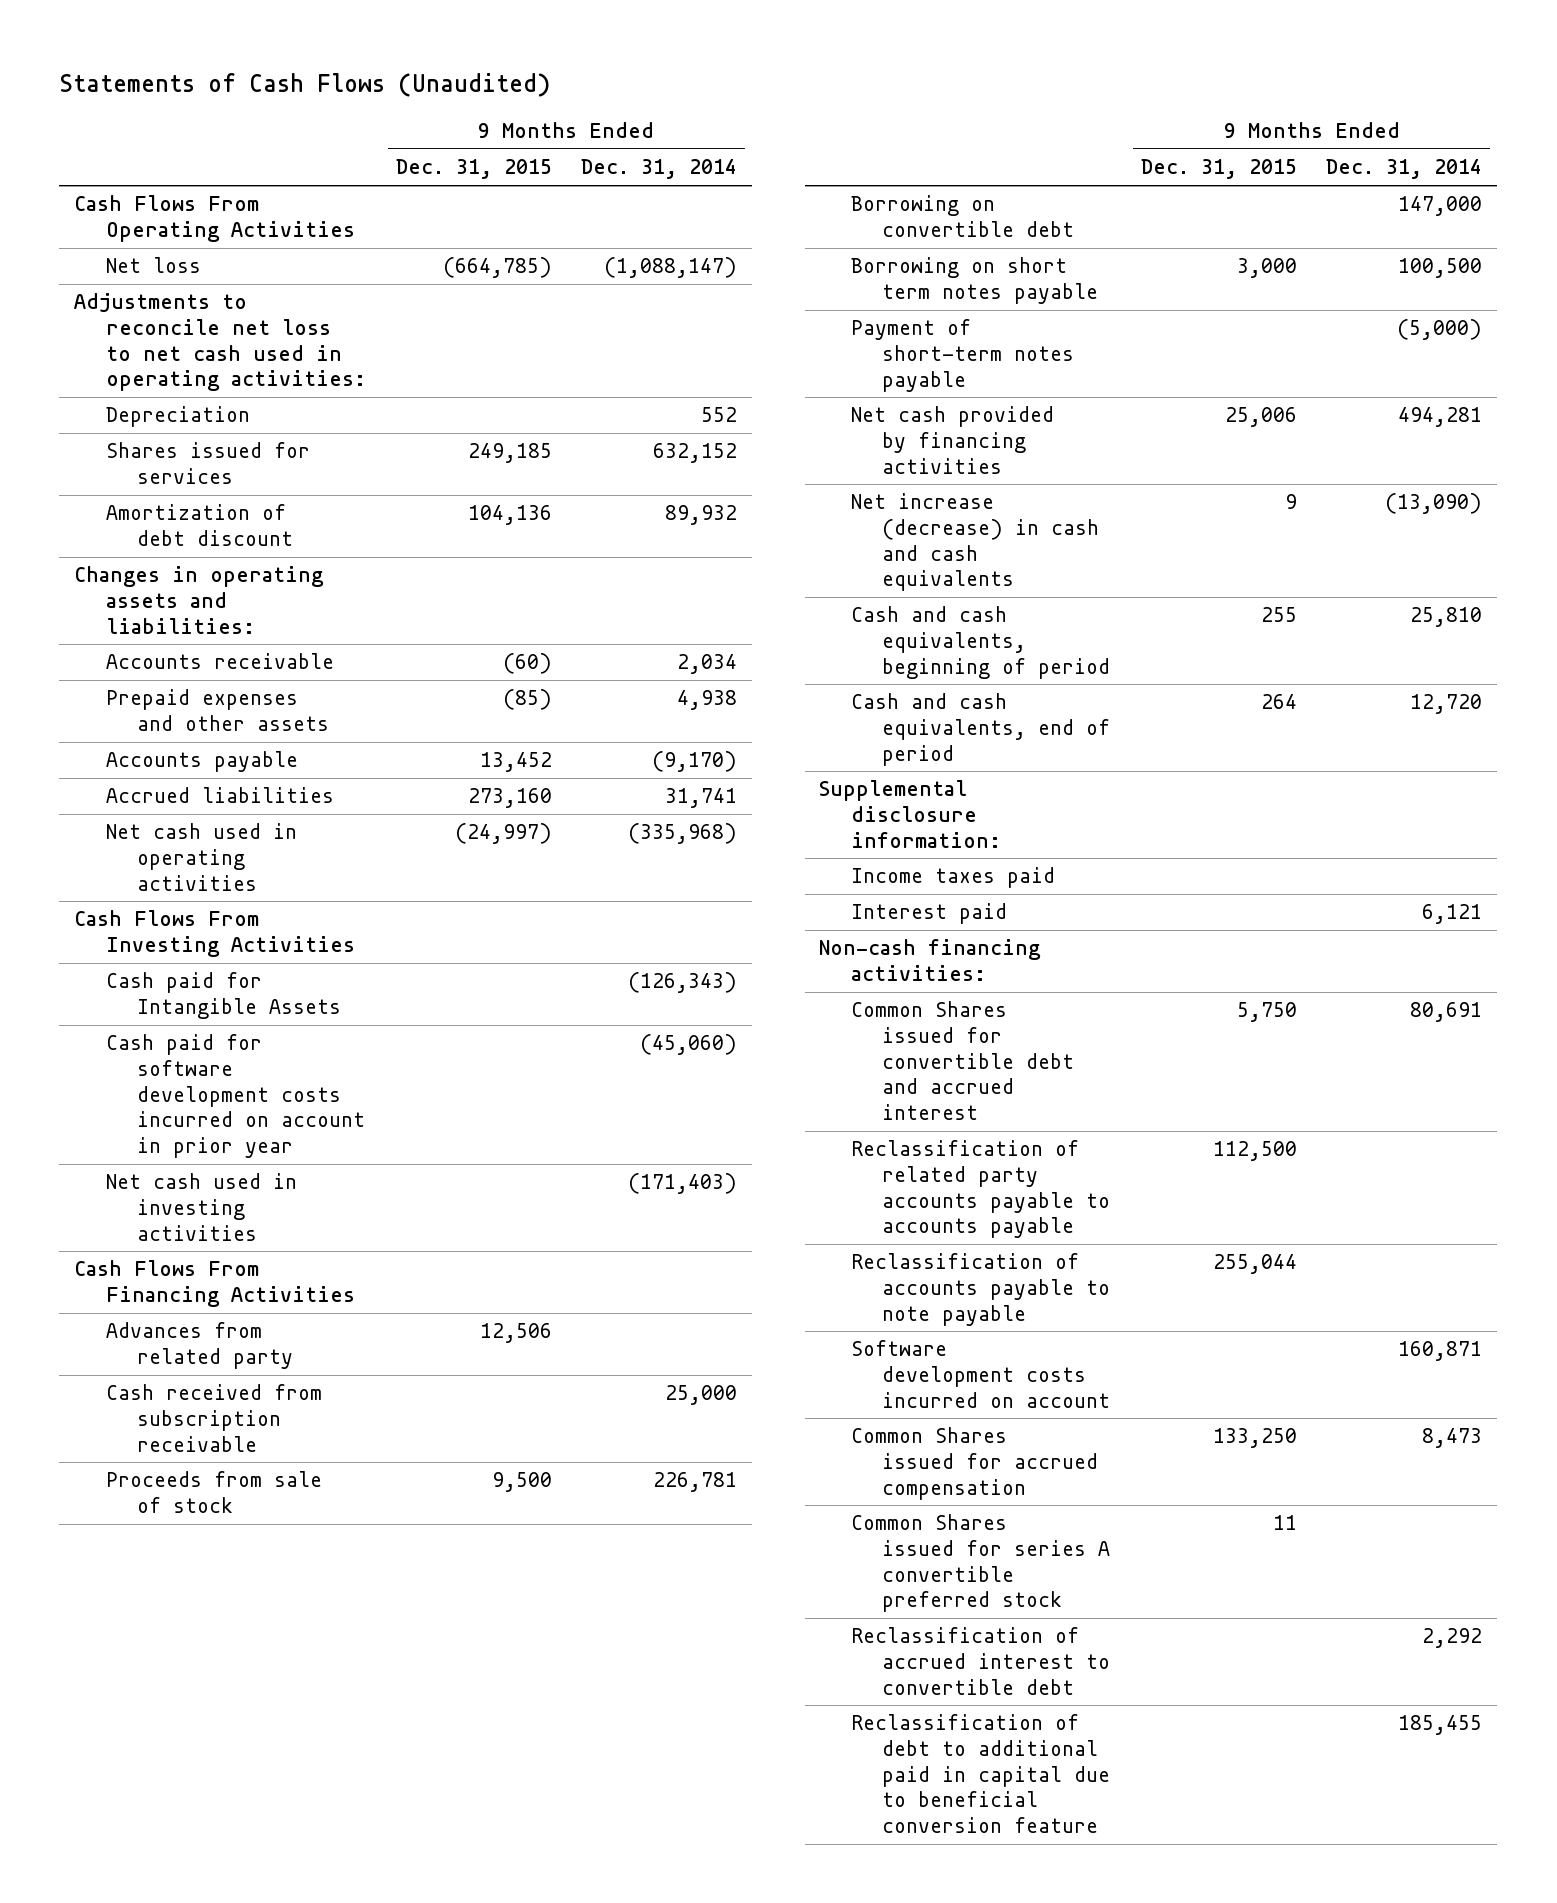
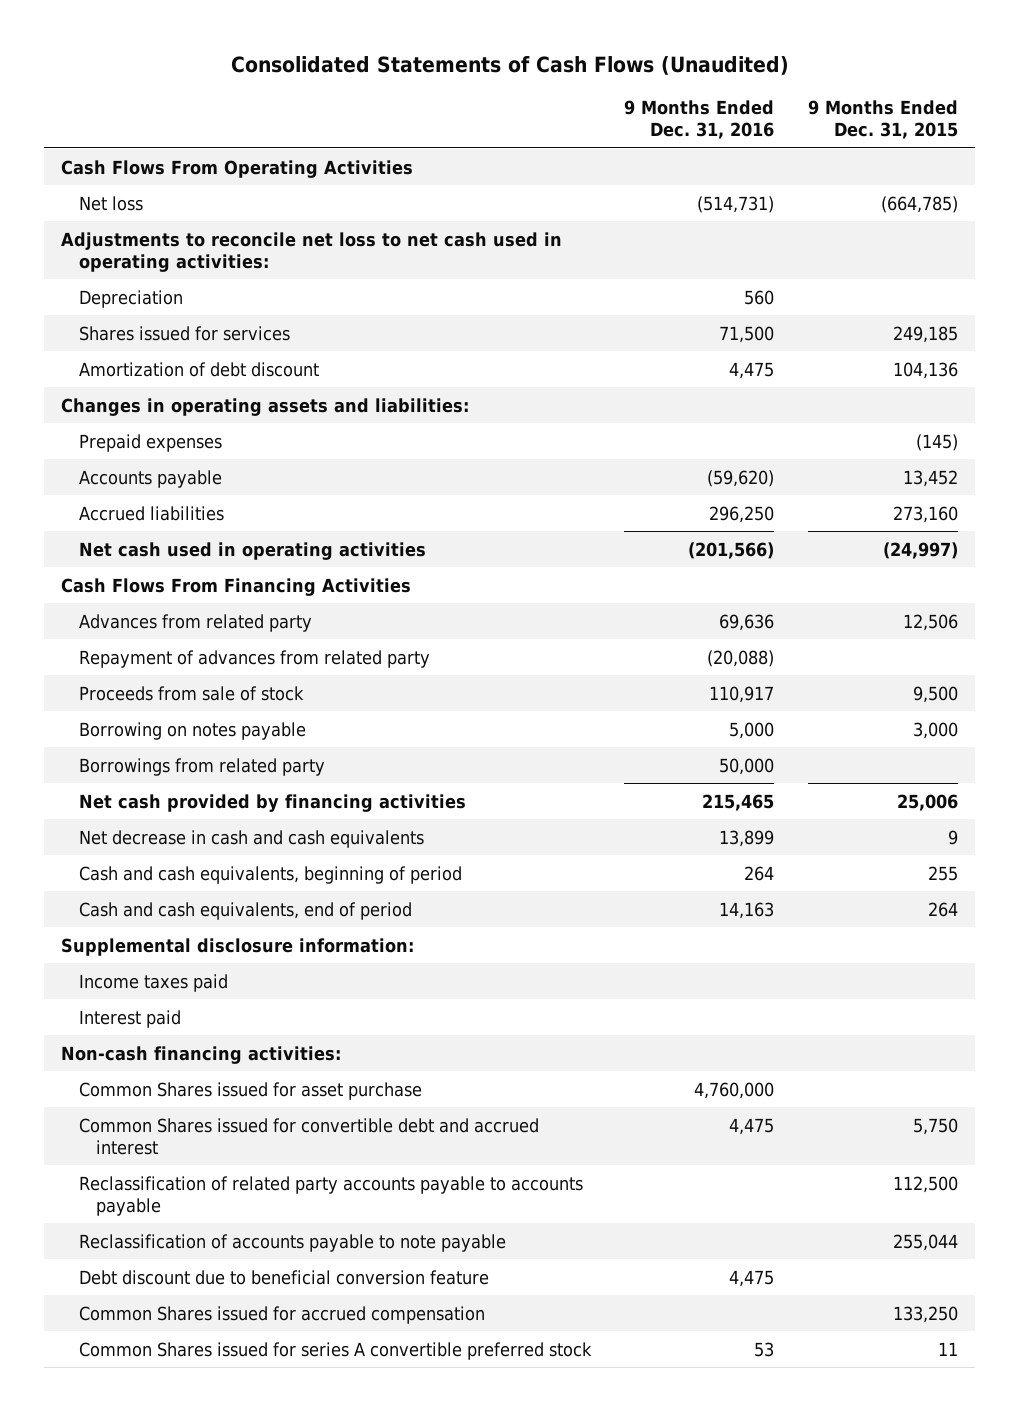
[59,73,551,98] Statements of Cash Flows (Unaudited) -> [230,55,789,75] Consolidated Statements of Cash Flows (Unaudited)
[581,159,738,180] Dec. 31, 2014 -> none
none -> [624,100,775,140] 9 Months Ended Dec. 31, 2016
[105,653,334,670] Accounts receivable -> none
[105,689,330,731] Prepaid expenses and other assets -> none
none -> [78,433,222,452] Prepaid expenses
[74,910,355,957] Cash Flows From Investing Activities -> none
[105,972,342,1019] Cash paid for Intangible Assets -> none
[105,1034,366,1159] Cash paid for software development costs incurred on account in prior year -> none
[105,1173,297,1241] Net cash used in investing activities -> none
[105,1384,322,1452] Cash received from subscription receivable -> none
none -> [78,649,430,668] Repayment of advances from related party
[850,195,1075,237] Borrowing on convertible debt -> none
[850,319,1075,392] Payment of short-term notes payable -> none
[850,257,1099,304] Borrowing on short term notes payable -> [78,721,306,740] Borrowing on notes payable
none -> [78,757,325,776] Borrowings from related party
[850,493,1100,592] Net increase (decrease) in cash and cash equivalents -> [78,829,424,848] Net decrease in cash and cash equivalents
none -> [78,1081,422,1100] Common Shares issued for asset purchase
[850,1340,1111,1408] Software development costs incurred on account -> none
none -> [78,1269,489,1285] Debt discount due to beneficial conversion feature
[850,1627,1111,1695] Reclassification of accrued interest to convertible debt -> none
[850,1714,1111,1834] Reclassification of debt to additional paid in capital due to beneficial conversion feature -> none

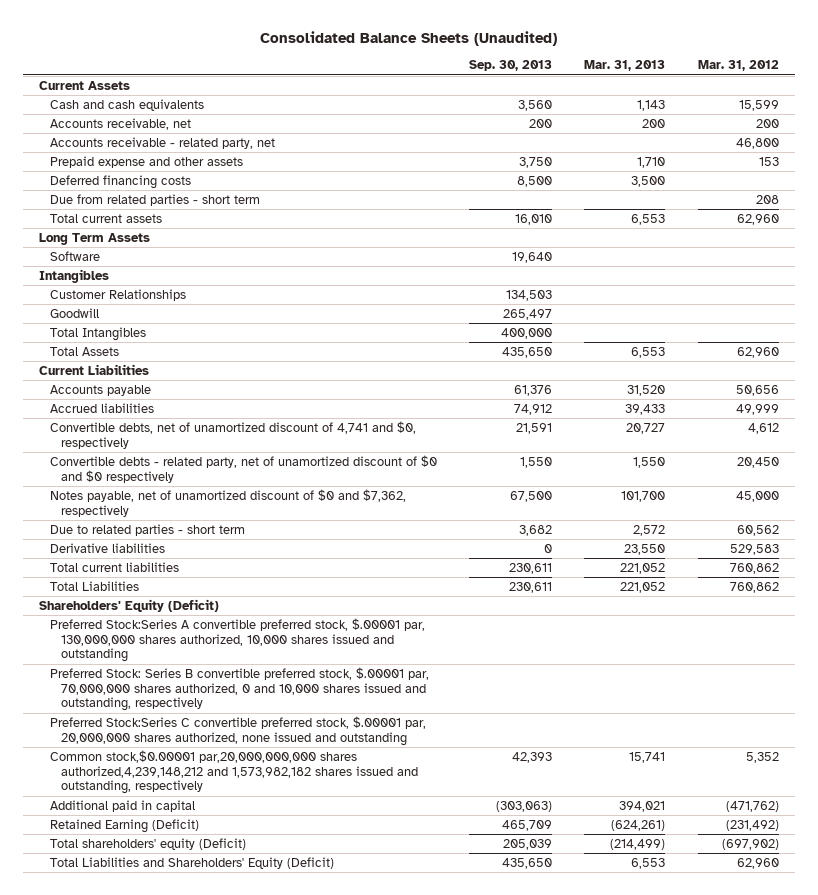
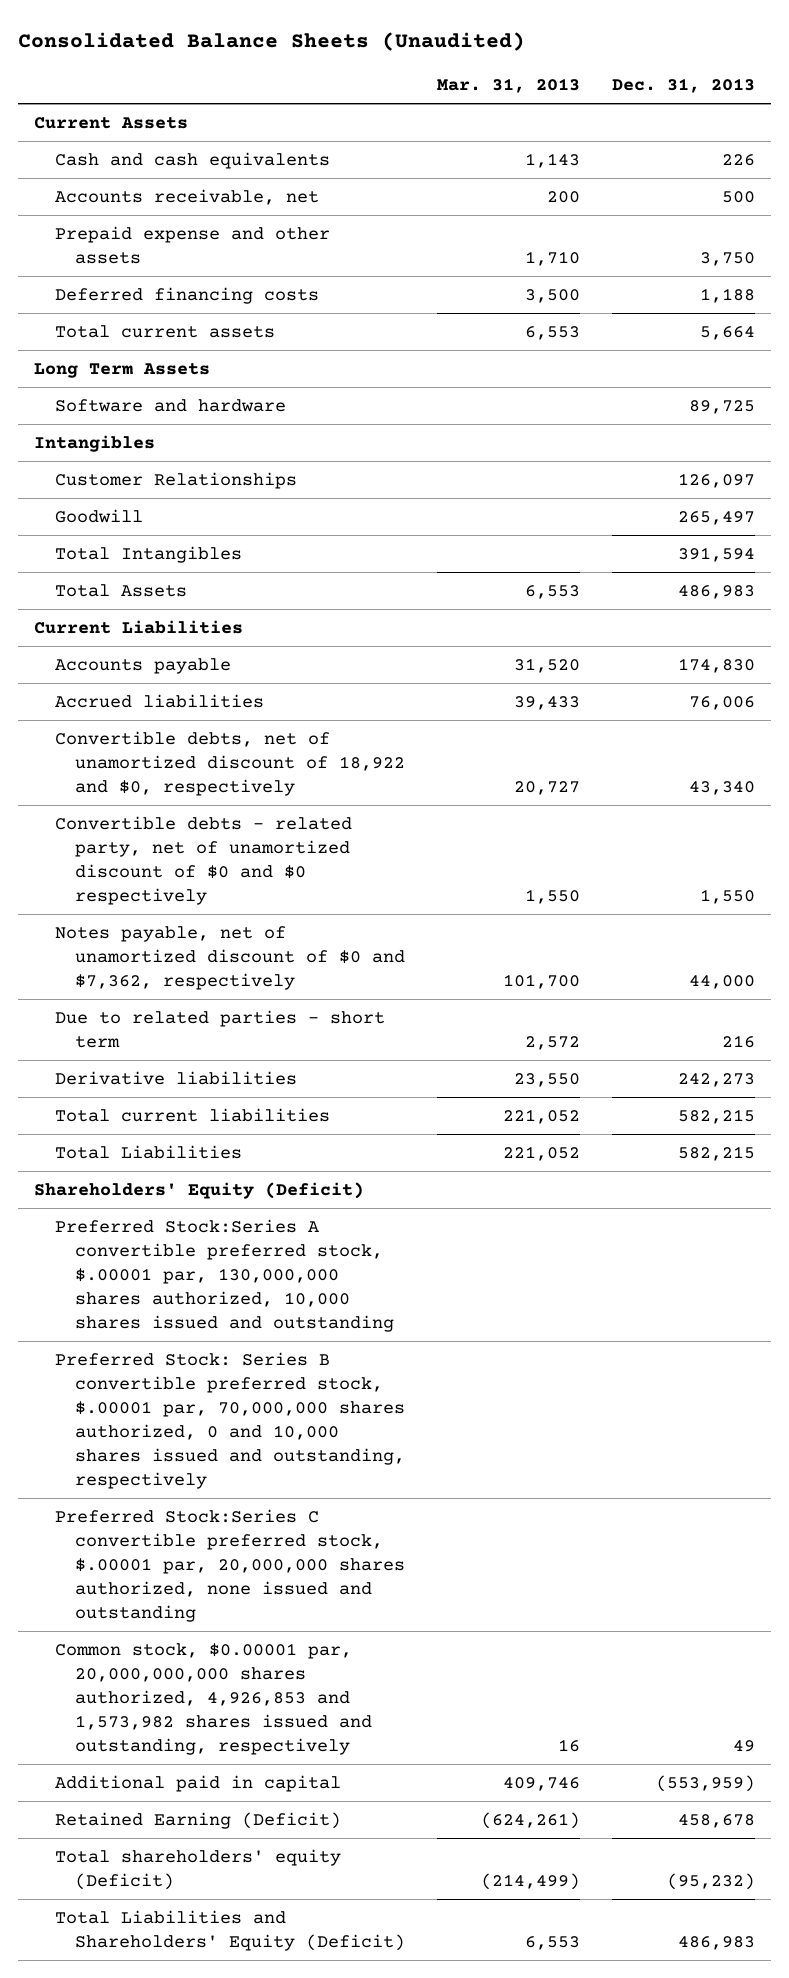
[469,60,553,72] Sep. 30, 2013 -> none
[697,60,779,72] Mar. 31, 2012 -> none
none -> [611,78,755,94] Dec. 31, 2013
[50,136,276,149] Accounts receivable - related party, net -> none
[50,193,261,206] Due from related parties - short term -> none
[50,250,101,261] Software -> [54,398,286,412] Software and hardware
[50,420,417,449] Convertible debts, net of unamortized discount of 4,741 and $0, respectively -> [54,730,405,796] Convertible debts, net of unamortized discount of 18,922 and $0, respectively
[50,749,418,795] Common stock,$0.00001 par,20,000,000,000 shares authorized,4,239,148,212 and 1,573,982,182 shares issued and outstanding, respectively -> [54,1642,372,1755] Common stock, $0.00001 par, 20,000,000,000 shares authorized, 4,926,853 and 1,573,982 shares issued and outstanding, respectively
[629,751,666,763] 15,741 -> [557,1738,580,1752] 16
[619,800,666,812] 394,021 -> [502,1776,580,1791] 409,746

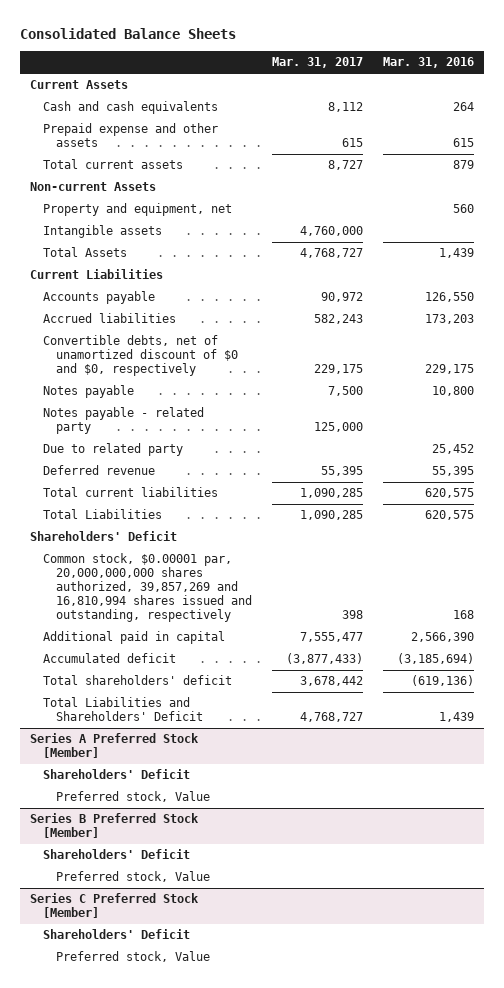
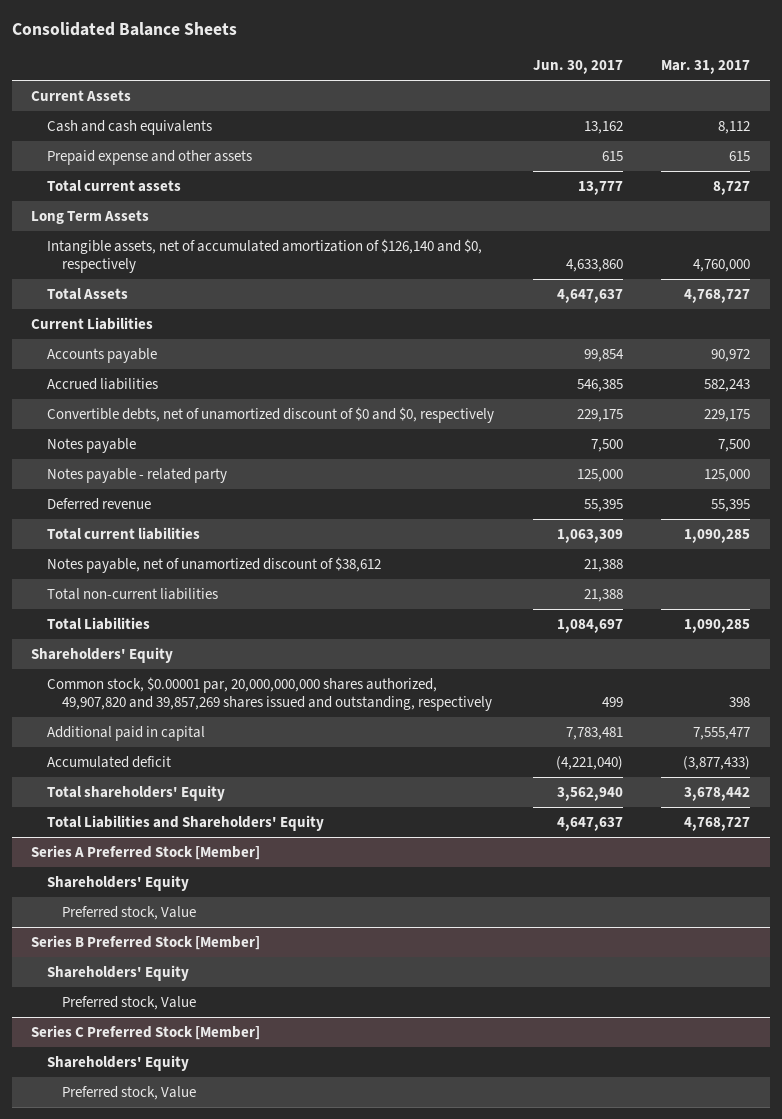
[382,57,474,69] Mar. 31, 2016 -> none
none -> [532,60,623,75] Jun. 30, 2017
[43,203,233,217] Property and equipment, net -> none
[30,182,157,192] Non-current Assets -> [31,209,150,224] Long Term Assets
[43,225,163,239] Intangible assets -> [46,238,482,274] Intangible assets, net of accumulated amortization of $126,140 and $0, respectively
[43,443,184,457] Due to related party -> none
none -> [46,556,381,573] Notes payable, net of unamortized discount of $38,612
none -> [46,587,218,600] Total non-current liabilities
[30,531,178,542] Shareholders' Deficit -> [31,646,174,663] Shareholders' Equity
[43,553,253,623] Common stock, $0.00001 par, 20,000,000,000 shares authorized, 39,857,269 and 16,810,994 shares issued and outstanding, respectively -> [46,676,493,712] Common stock, $0.00001 par, 20,000,000,000 shares authorized, 49,907,820 and 39,857,269 shares issued and outstanding, respectively
[43,675,233,686] Total shareholders' deficit -> [46,784,225,801] Total shareholders' Equity
[43,697,204,722] Total Liabilities and Shareholders' Deficit -> [46,814,324,831] Total Liabilities and Shareholders' Equity
[43,769,191,780] Shareholders' Deficit -> [46,874,189,891] Shareholders' Equity
[43,849,191,860] Shareholders' Deficit -> [46,964,189,981] Shareholders' Equity
[43,929,191,940] Shareholders' Deficit -> [46,1054,189,1071] Shareholders' Equity

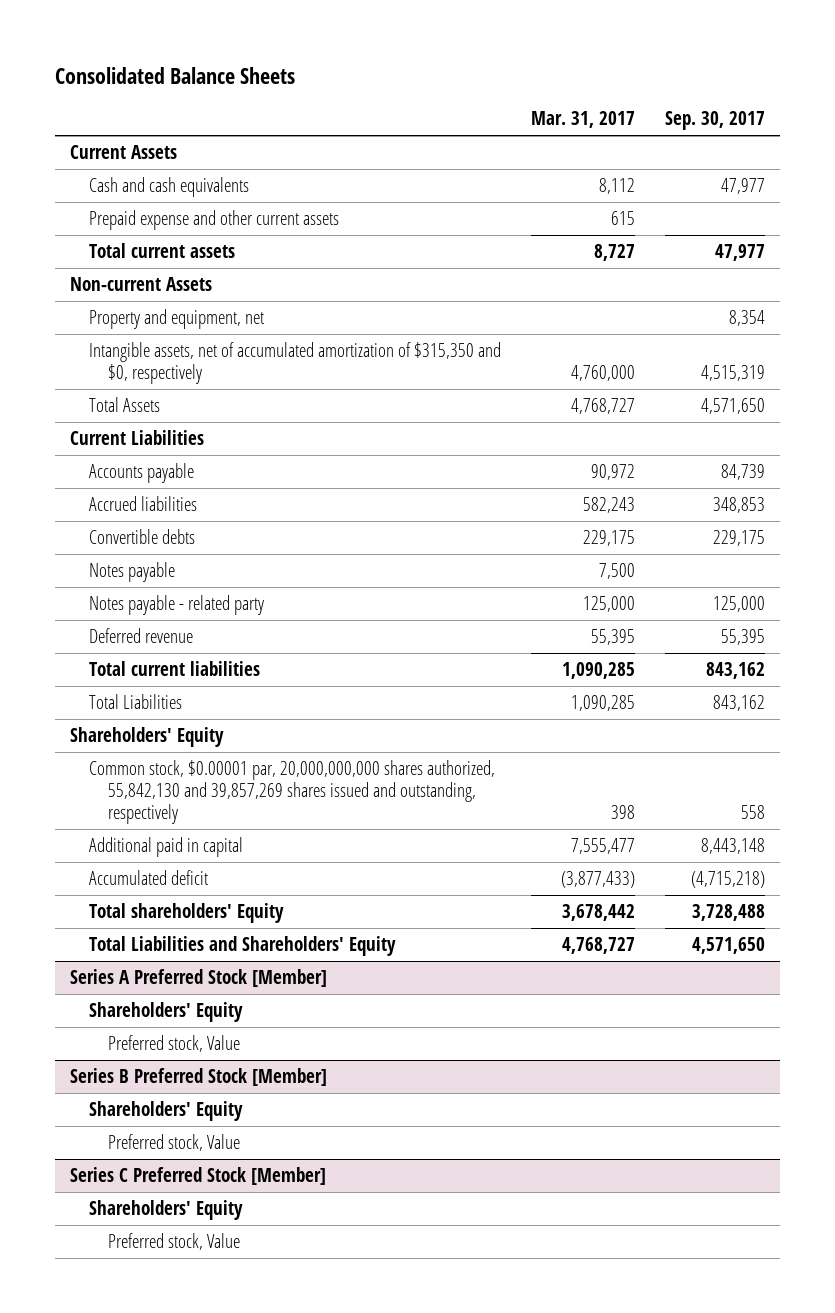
[532,60,623,75] Jun. 30, 2017 -> none
none -> [664,111,765,131] Sep. 30, 2017
[46,149,252,165] Prepaid expense and other assets -> [89,210,340,231] Prepaid expense and other current assets
[31,209,150,224] Long Term Assets -> [69,277,212,292] Non-current Assets
none -> [89,309,265,330] Property and equipment, net
[46,238,482,274] Intangible assets, net of accumulated amortization of $126,140 and $0, respectively -> [89,342,502,385] Intangible assets, net of accumulated amortization of $315,350 and $0, respectively
[46,406,494,423] Convertible debts, net of unamortized discount of $0 and $0, respectively -> [89,529,196,545] Convertible debts
[46,556,381,573] Notes payable, net of unamortized discount of $38,612 -> none
[46,587,218,600] Total non-current liabilities -> none
[46,676,493,712] Common stock, $0.00001 par, 20,000,000,000 shares authorized, 49,907,820 and 39,857,269 shares issued and outstanding, respectively -> [89,760,496,825] Common stock, $0.00001 par, 20,000,000,000 shares authorized, 55,842,130 and 39,857,269 shares issued and outstanding, respectively

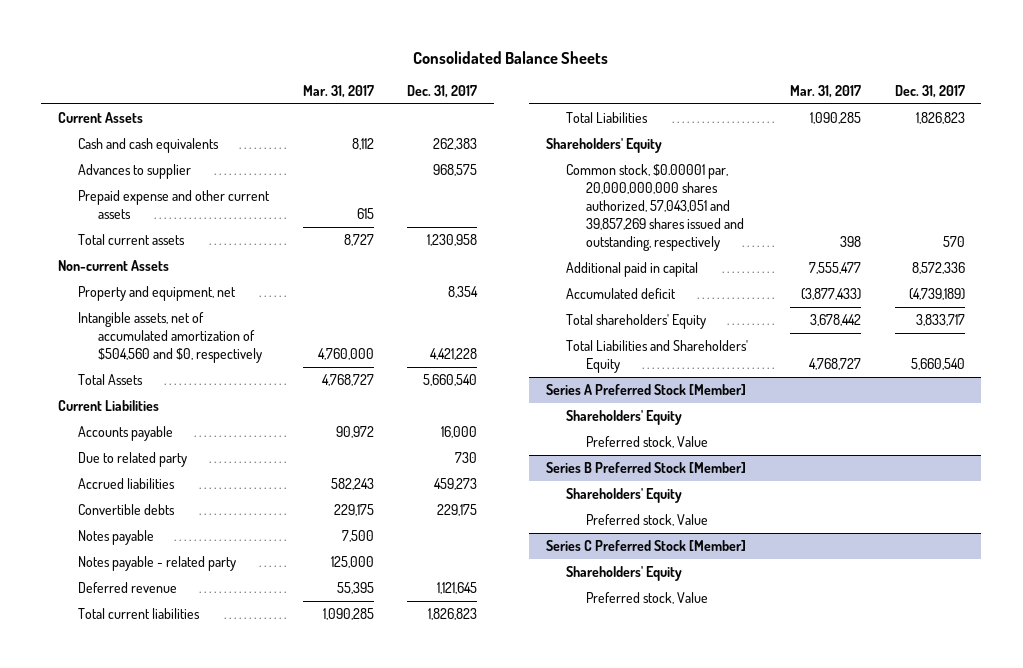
[664,111,765,131] Sep. 30, 2017 -> none
none -> [406,84,477,98] Dec. 31, 2017
none -> [78,164,192,180] Advances to supplier
[89,342,502,385] Intangible assets, net of accumulated amortization of $315,350 and $0, respectively -> [78,312,263,364] Intangible assets, net of accumulated amortization of $504,560 and $0, respectively
none -> [78,452,188,468] Due to related party
[89,760,496,825] Common stock, $0.00001 par, 20,000,000,000 shares authorized, 55,842,130 and 39,857,269 shares issued and outstanding, respectively -> [565,164,744,252] Common stock, $0.00001 par, 20,000,000,000 shares authorized, 57,043,051 and 39,857,269 shares issued and outstanding, respectively

